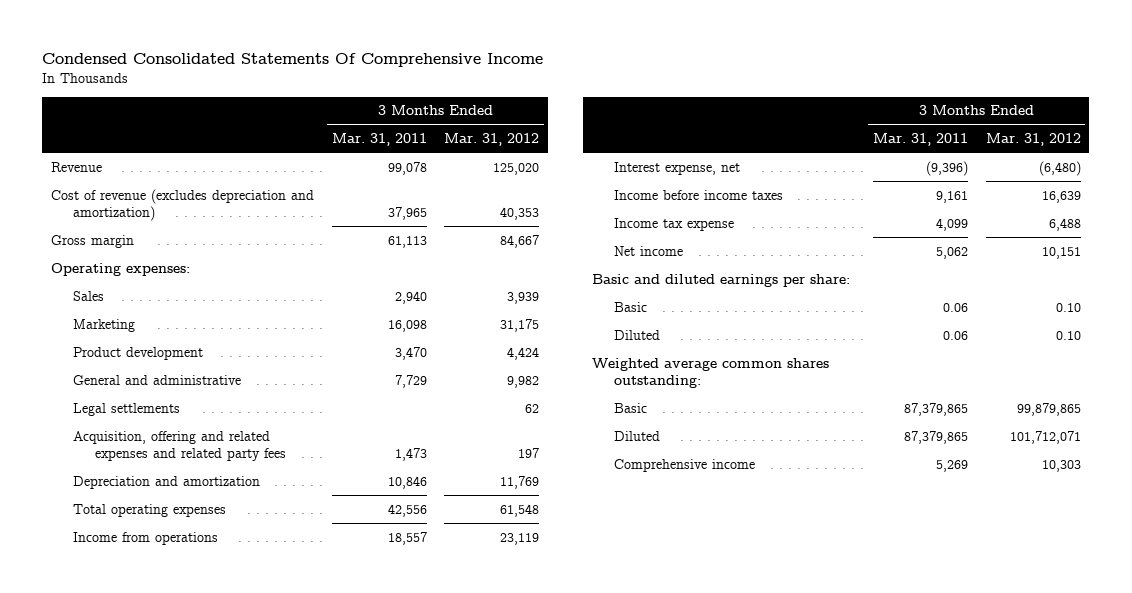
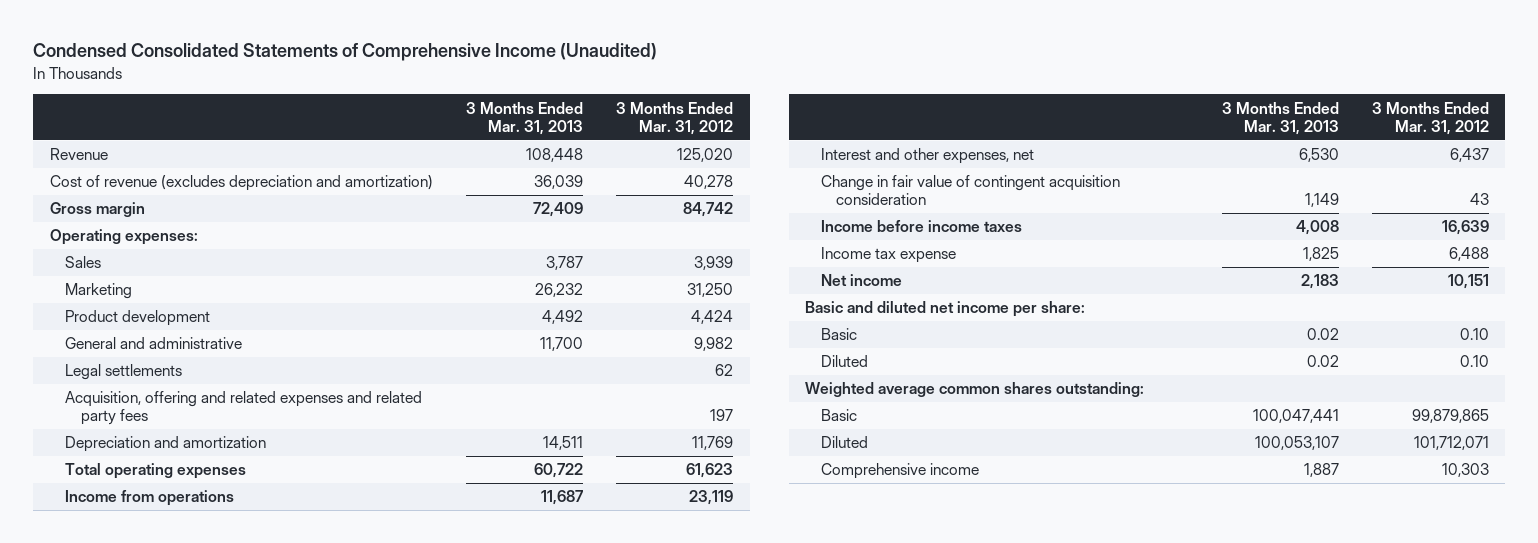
[42,52,544,67] Condensed Consolidated Statements Of Comprehensive Income -> [33,43,658,62] Condensed Consolidated Statements of Comprehensive Income (Unaudited)
[331,133,427,147] Mar. 31, 2011 -> none
none -> [465,101,583,135] 3 Months Ended Mar. 31, 2013
[500,207,540,221] 40,353 -> [683,175,733,190] 40,278
[500,234,540,248] 84,667 -> [682,202,733,218] 84,742
[500,318,540,332] 31,175 -> [686,283,733,298] 31,250
[500,503,540,517] 61,548 -> [685,463,733,479] 61,623
[613,161,740,175] Interest expense, net -> [820,148,1034,165] Interest and other expenses, net
[1038,160,1081,176] (6,480) -> [1449,148,1489,163] 6,437
none -> [820,175,1120,206] Change in fair value of contingent acquisition consideration
[592,273,851,287] Basic and diluted earnings per share: -> [805,301,1086,318] Basic and diluted net income per share:

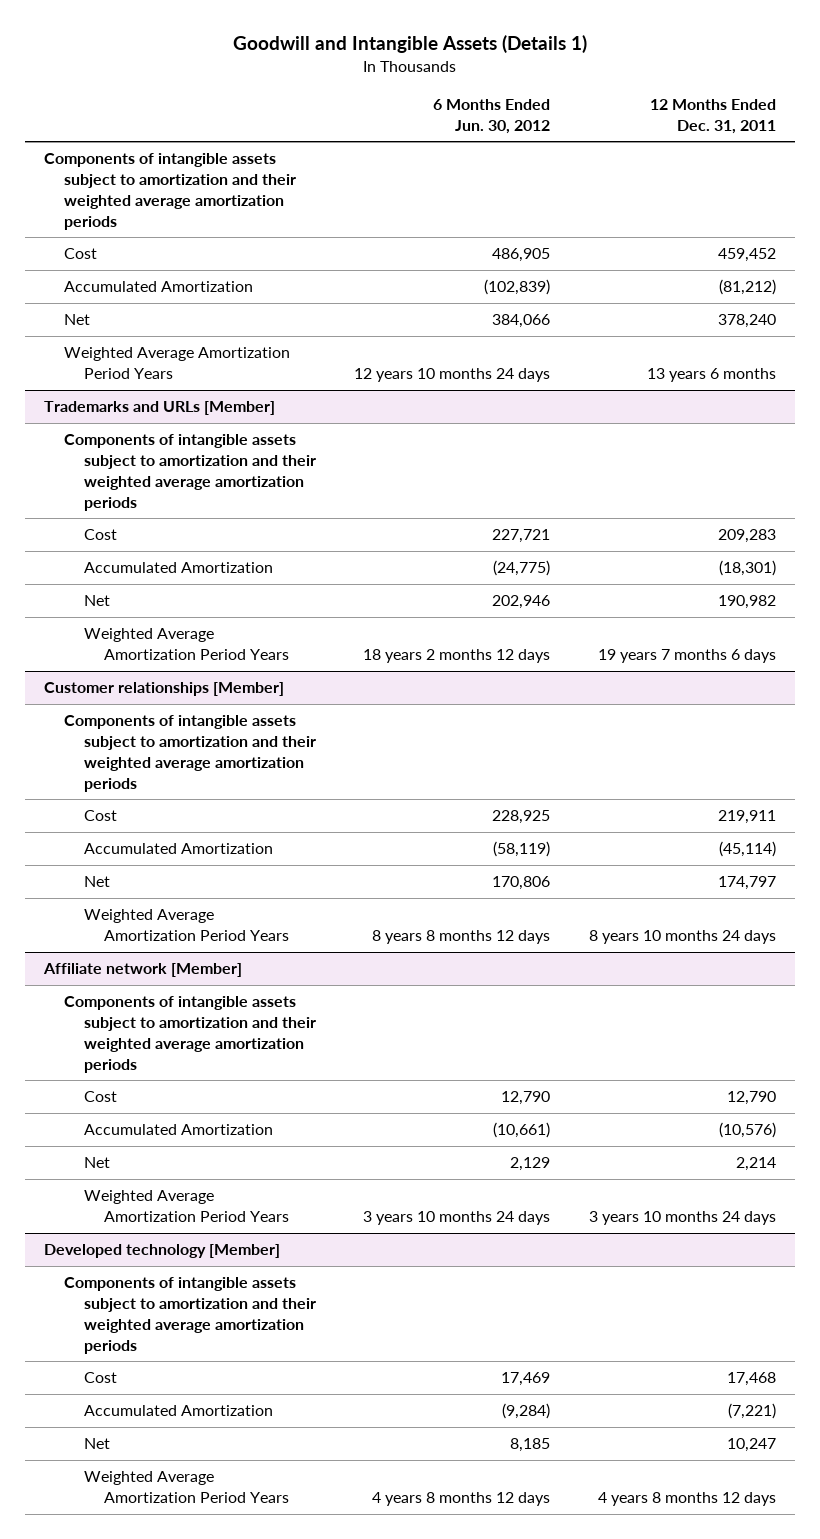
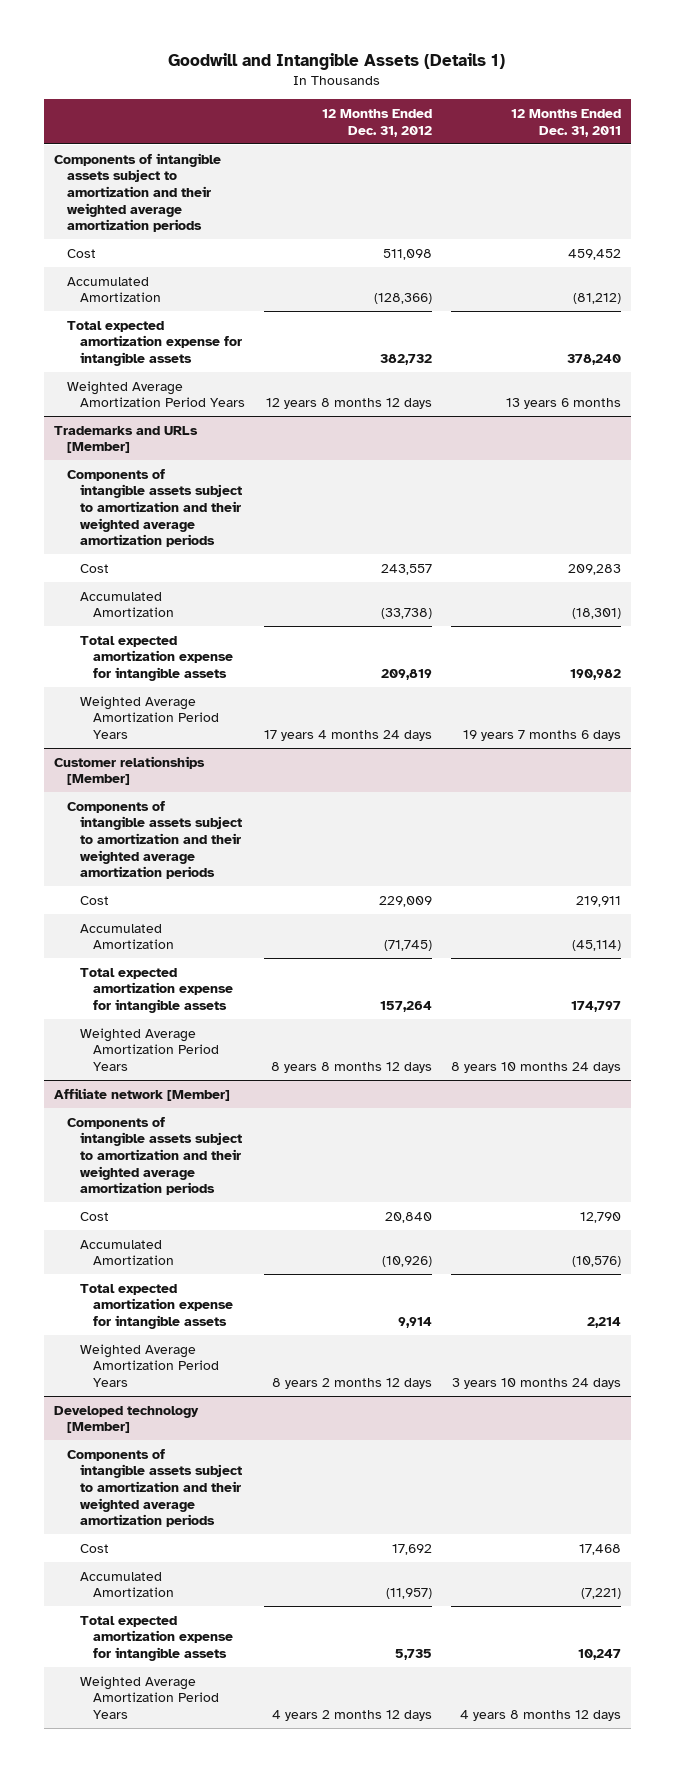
[433,98,551,134] 6 Months Ended Jun. 30, 2012 -> none
none -> [322,109,433,137] 12 Months Ended Dec. 31, 2012
[63,314,90,326] Net -> [66,320,243,367] Total expected amortization expense for intangible assets
[83,595,110,607] Net -> [80,635,234,682] Total expected amortization expense for intangible assets
[83,876,110,888] Net -> [80,967,234,1014] Total expected amortization expense for intangible assets
[83,1157,110,1169] Net -> [80,1283,234,1330] Total expected amortization expense for intangible assets
[83,1438,110,1450] Net -> [80,1615,234,1662] Total expected amortization expense for intangible assets

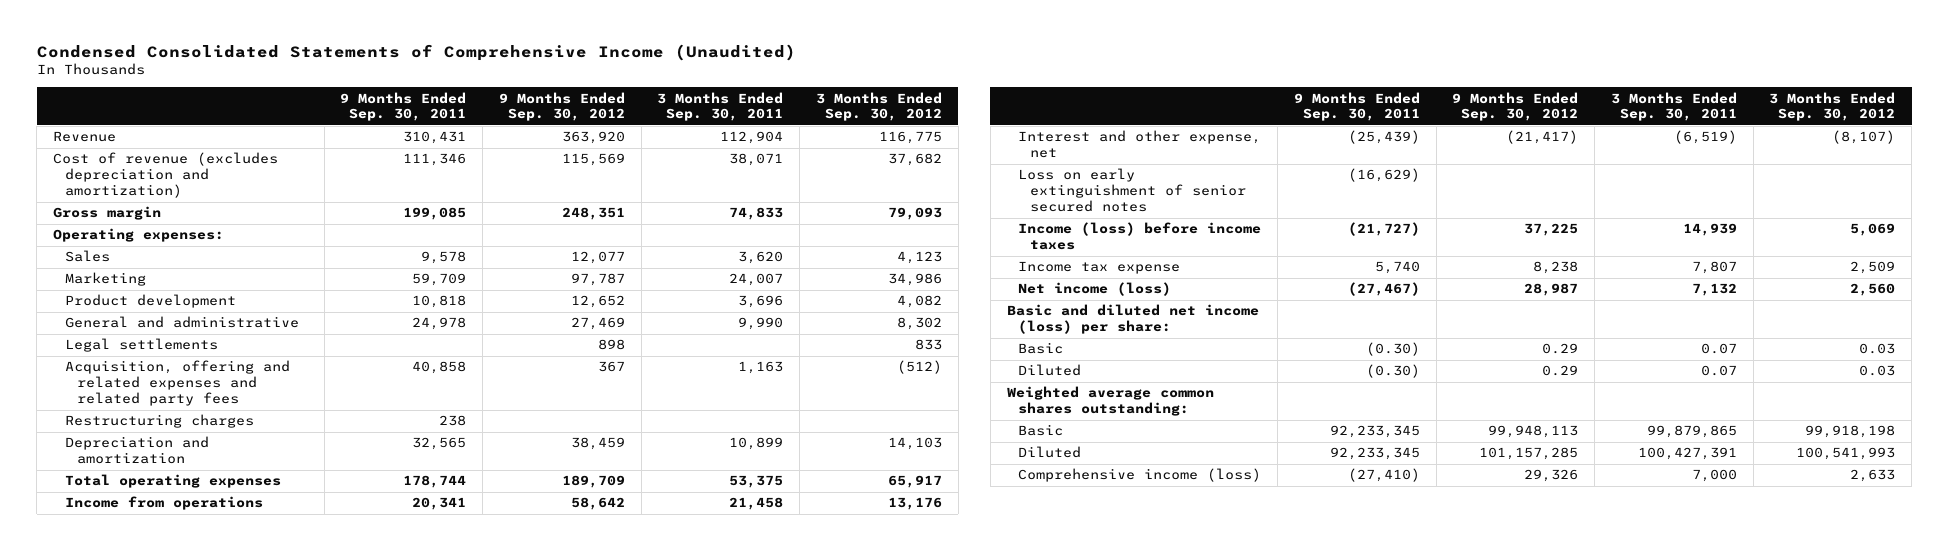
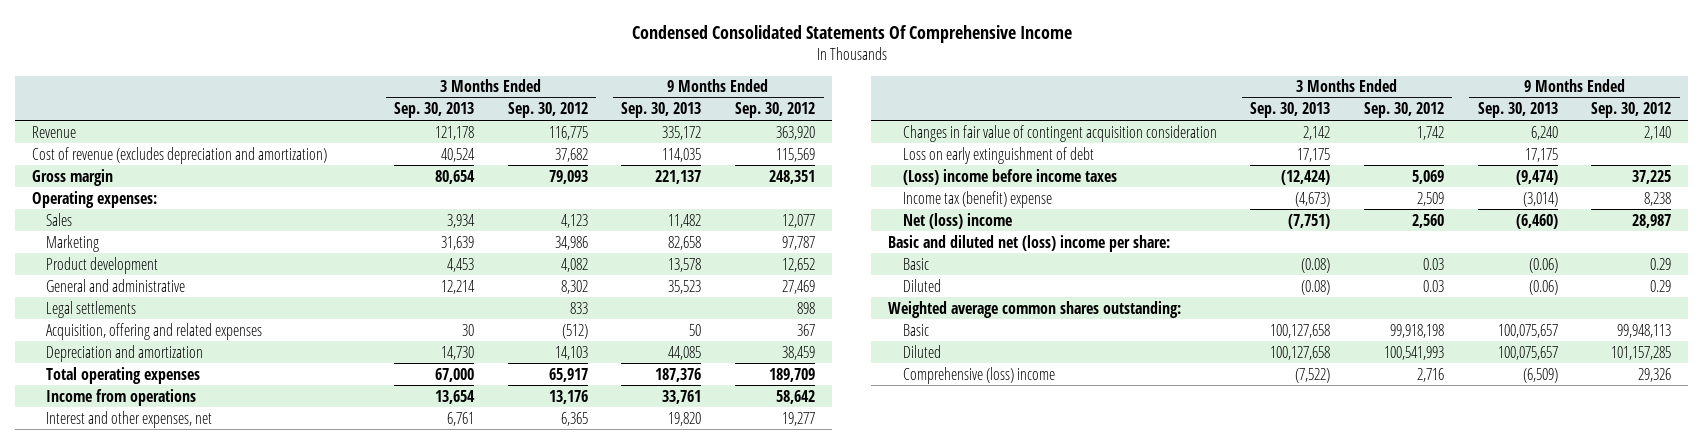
[36,43,796,61] Condensed Consolidated Statements of Comprehensive Income (Unaudited) -> [631,24,1072,43] Condensed Consolidated Statements Of Comprehensive Income
[340,91,467,122] 9 Months Ended Sep. 30, 2011 -> none
[657,91,784,122] 3 Months Ended Sep. 30, 2011 -> none
none -> [394,102,475,119] Sep. 30, 2013
none -> [621,102,702,119] Sep. 30, 2013
[64,414,254,429] Restructuring charges -> none
[64,360,290,407] Acquisition, offering and related expenses and related party fees -> [46,322,263,340] Acquisition, offering and related expenses
[1018,130,1262,159] Interest and other expense, net -> [46,410,213,428] Interest and other expenses, net
[1506,130,1579,145] (21,417) -> [782,411,816,426] 19,277
[1832,130,1896,145] (8,107) -> [560,411,588,426] 6,365
none -> [902,124,1217,142] Changes in fair value of contingent acquisition consideration
[1018,168,1247,213] Loss on early extinguishment of senior secured notes -> [902,146,1094,164] Loss on early extinguishment of debt
[1018,222,1262,251] Income (loss) before income taxes -> [902,168,1117,185] (Loss) income before income taxes
[1018,261,1181,275] Income tax expense -> [902,190,1052,208] Income tax (benefit) expense
[1018,282,1172,297] Net income (loss) -> [902,212,1012,229] Net (loss) income
[1006,304,1259,335] Basic and diluted net income (loss) per share: -> [887,234,1170,252] Basic and diluted net (loss) income per share:
[1018,468,1262,483] Comprehensive income (loss) -> [902,366,1055,384] Comprehensive (loss) income
[1850,469,1896,483] 2,633 -> [1417,367,1445,382] 2,716

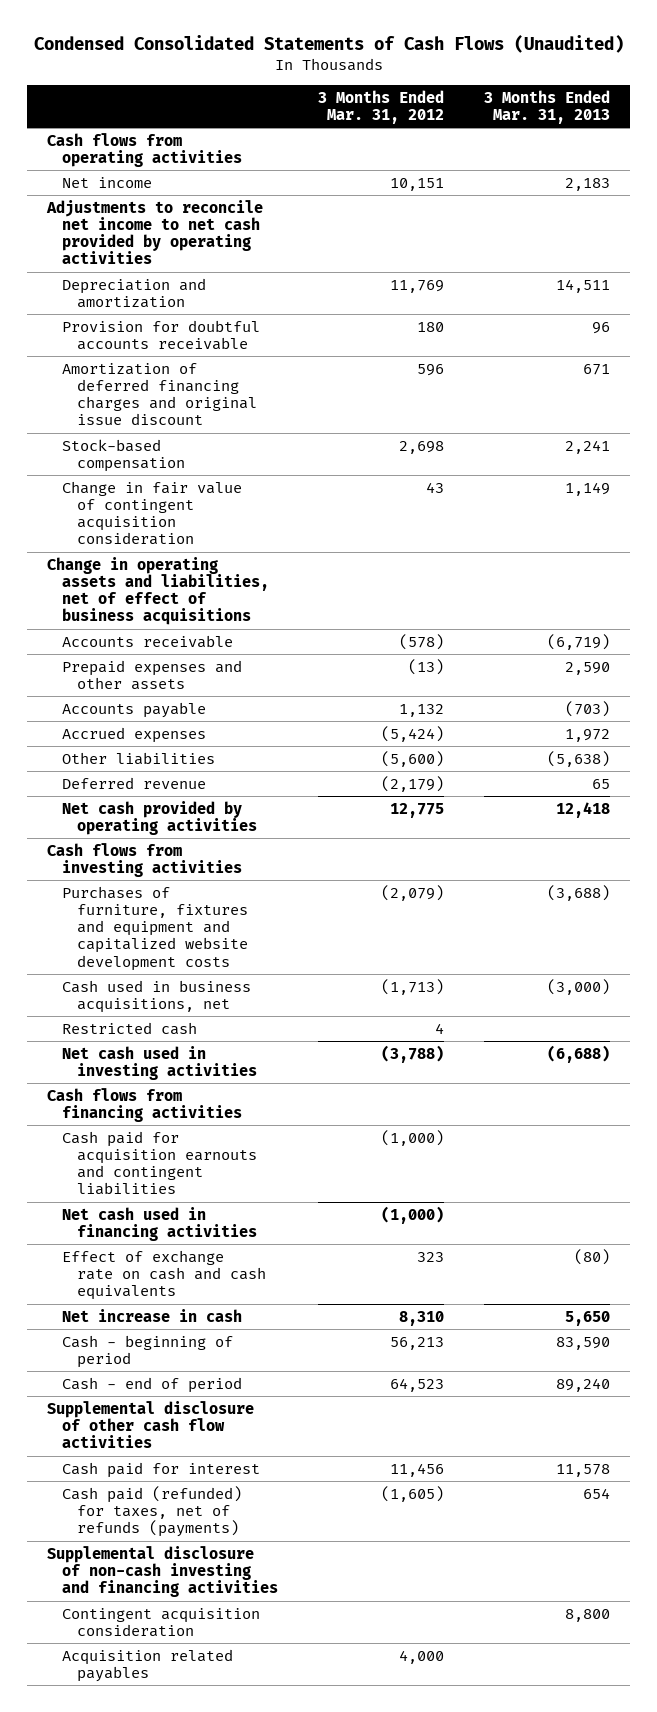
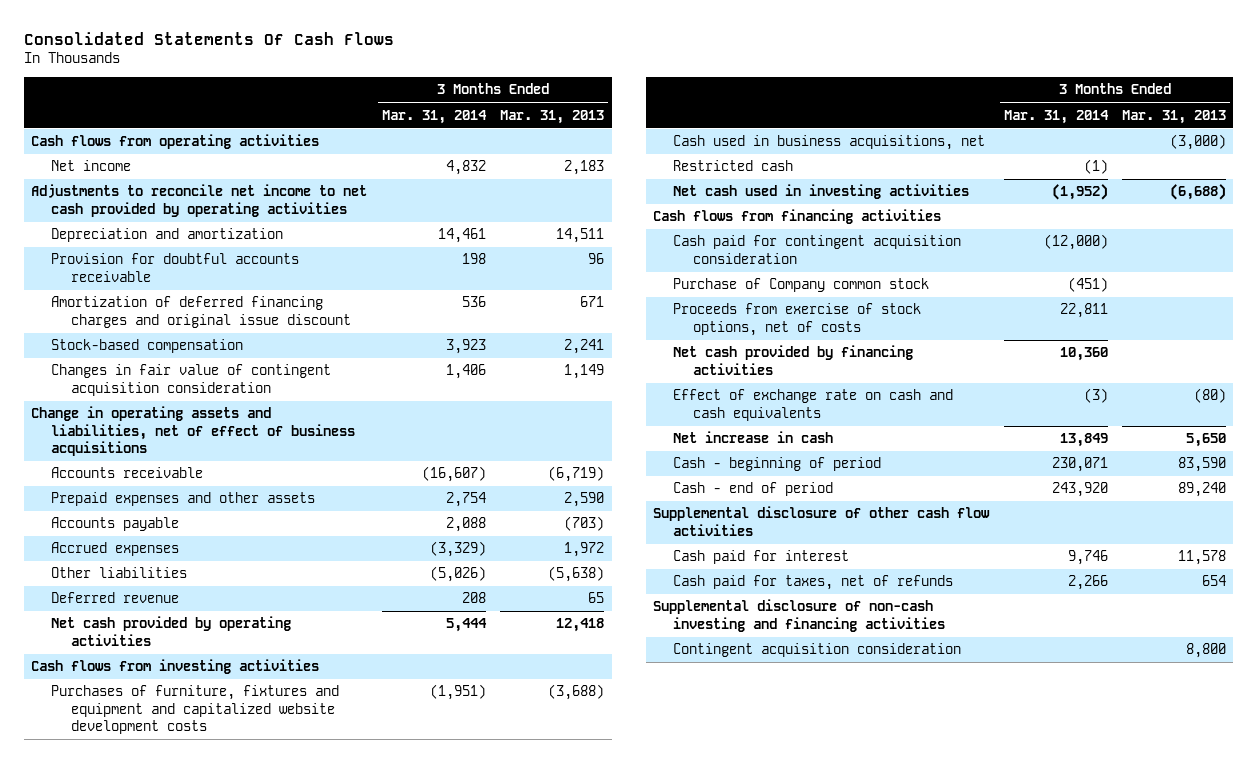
[33,34,624,53] Condensed Consolidated Statements of Cash Flows (Unaudited) -> [23,32,394,46] Consolidated Statements Of Cash Flows
[317,89,444,124] 3 Months Ended Mar. 31, 2012 -> none
none -> [381,109,487,124] Mar. 31, 2014
[61,480,242,546] Change in fair value of contingent acquisition consideration -> [51,364,332,396] Changes in fair value of contingent acquisition consideration
[61,1130,257,1196] Cash paid for acquisition earnouts and contingent liabilities -> [673,235,962,264] Cash paid for contingent acquisition consideration
none -> [673,278,930,293] Purchase of Company common stock
none -> [673,303,922,336] Proceeds from exercise of stock options, net of costs
[61,1206,257,1241] Net cash used in financing activities -> [673,345,914,375] Net cash provided by financing activities
[61,1485,242,1538] Cash paid (refunded) for taxes, net of refunds (payments) -> [673,575,954,591] Cash paid for taxes, net of refunds
[61,1648,233,1682] Acquisition related payables -> none

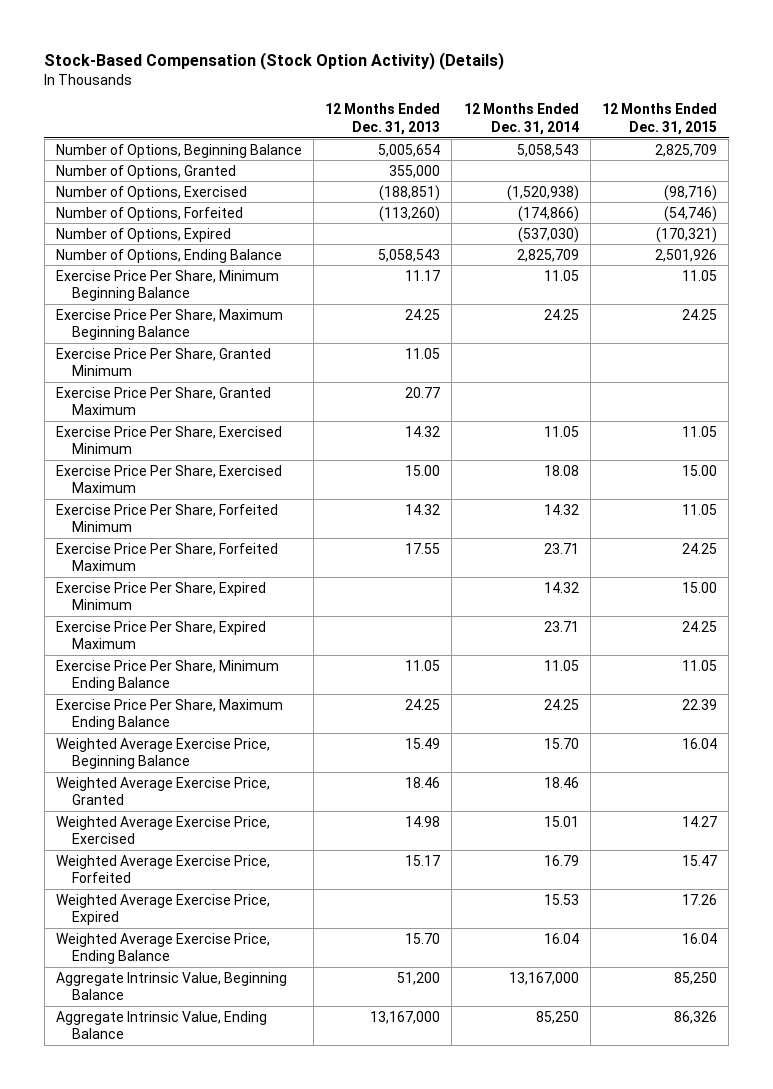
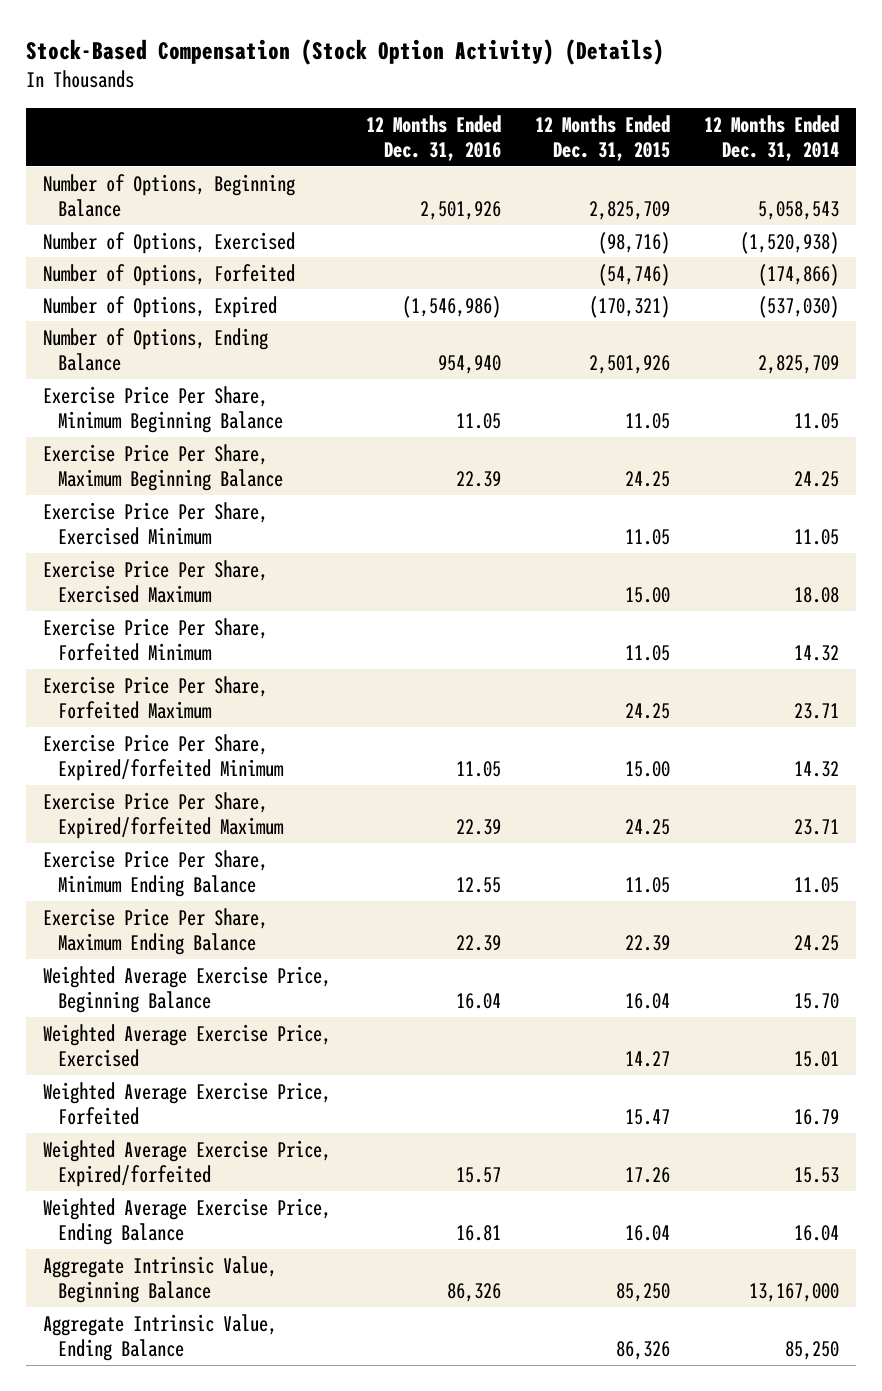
[325,103,441,136] 12 Months Ended Dec. 31, 2013 -> none
none -> [365,114,501,161] 12 Months Ended Dec. 31, 2016
[55,164,236,179] Number of Options, Granted -> none
[55,347,271,377] Exercise Price Per Share, Granted Minimum -> none
[55,386,271,416] Exercise Price Per Share, Granted Maximum -> none
[55,581,266,611] Exercise Price Per Share, Expired Minimum -> [43,733,285,781] Exercise Price Per Share, Expired/forfeited Minimum
[55,620,266,650] Exercise Price Per Share, Expired Maximum -> [43,791,285,839] Exercise Price Per Share, Expired/forfeited Maximum
[55,776,270,806] Weighted Average Exercise Price, Granted -> none
[55,893,270,926] Weighted Average Exercise Price, Expired -> [43,1139,332,1187] Weighted Average Exercise Price, Expired/forfeited

